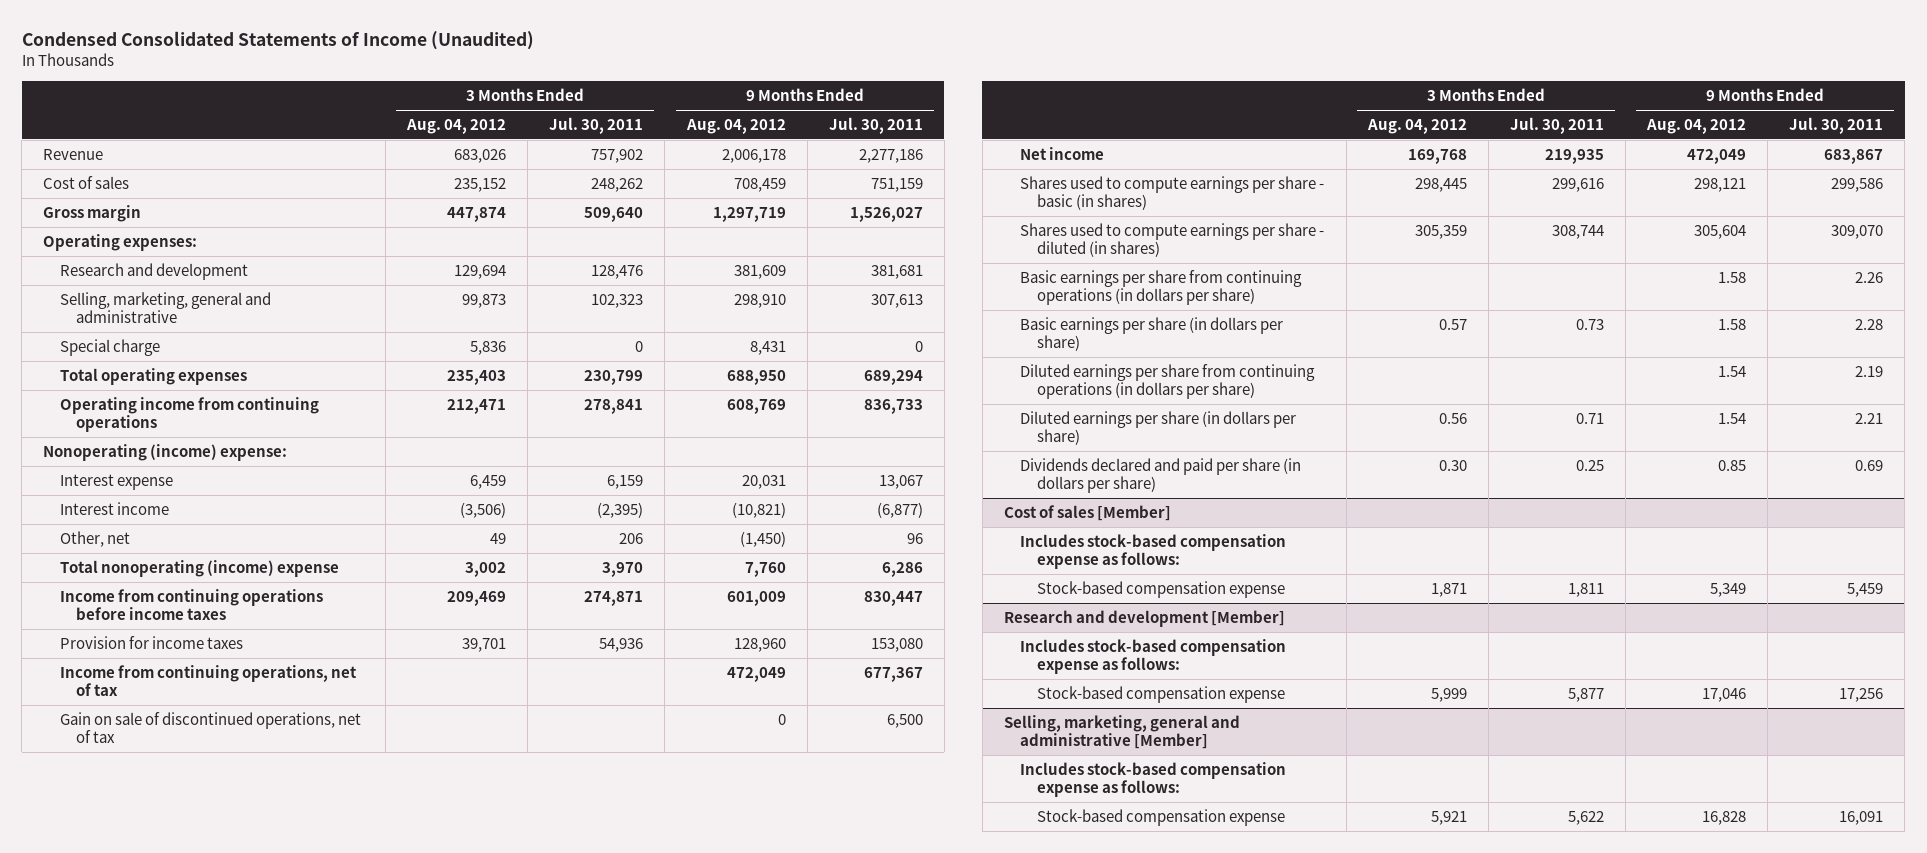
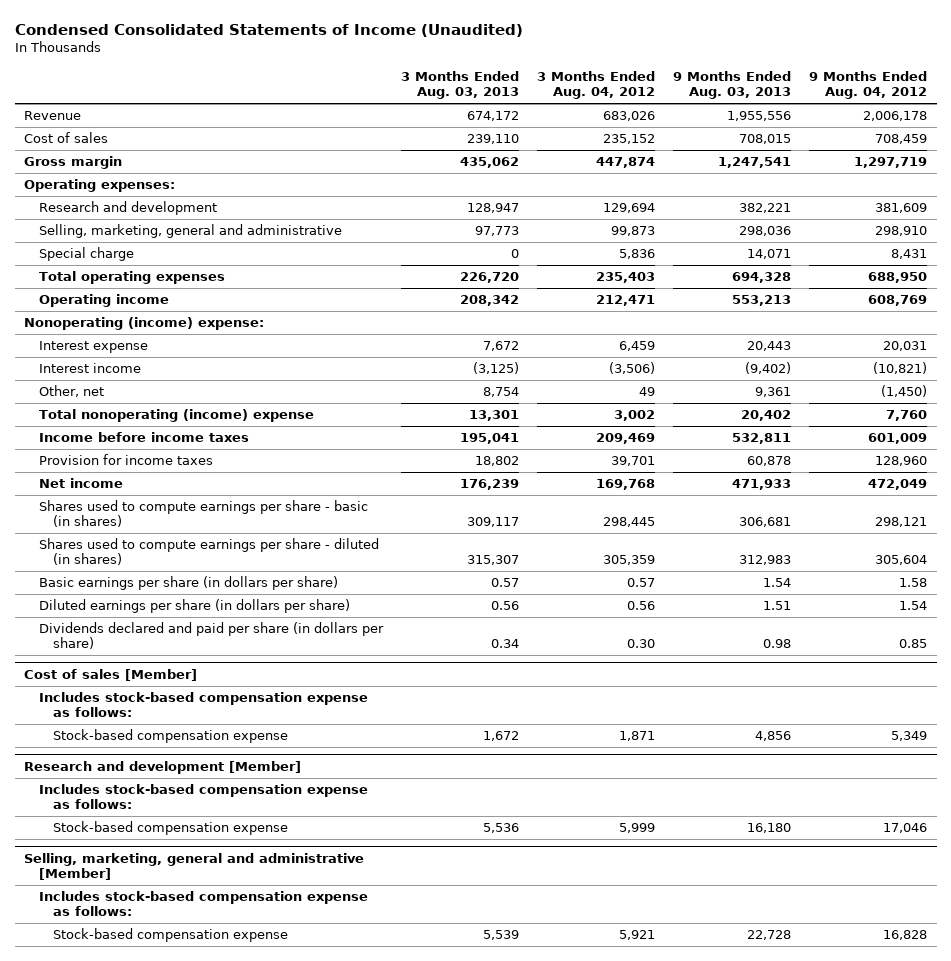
[549,117,644,135] Jul. 30, 2011 -> none
[828,117,923,135] Jul. 30, 2011 -> none
none -> [400,71,519,100] 3 Months Ended Aug. 03, 2013
none -> [673,71,792,100] 9 Months Ended Aug. 03, 2013
[59,396,319,433] Operating income from continuing operations -> [38,294,169,308] Operating income
[59,588,323,621] Income from continuing operations before income taxes -> [38,432,249,443] Income before income taxes
[59,664,357,697] Income from continuing operations, net of tax -> none
[59,711,361,744] Gain on sale of discontinued operations, net of tax -> none
[1020,269,1303,306] Basic earnings per share from continuing operations (in dollars per share) -> none
[1020,363,1316,400] Diluted earnings per share from continuing operations (in dollars per share) -> none

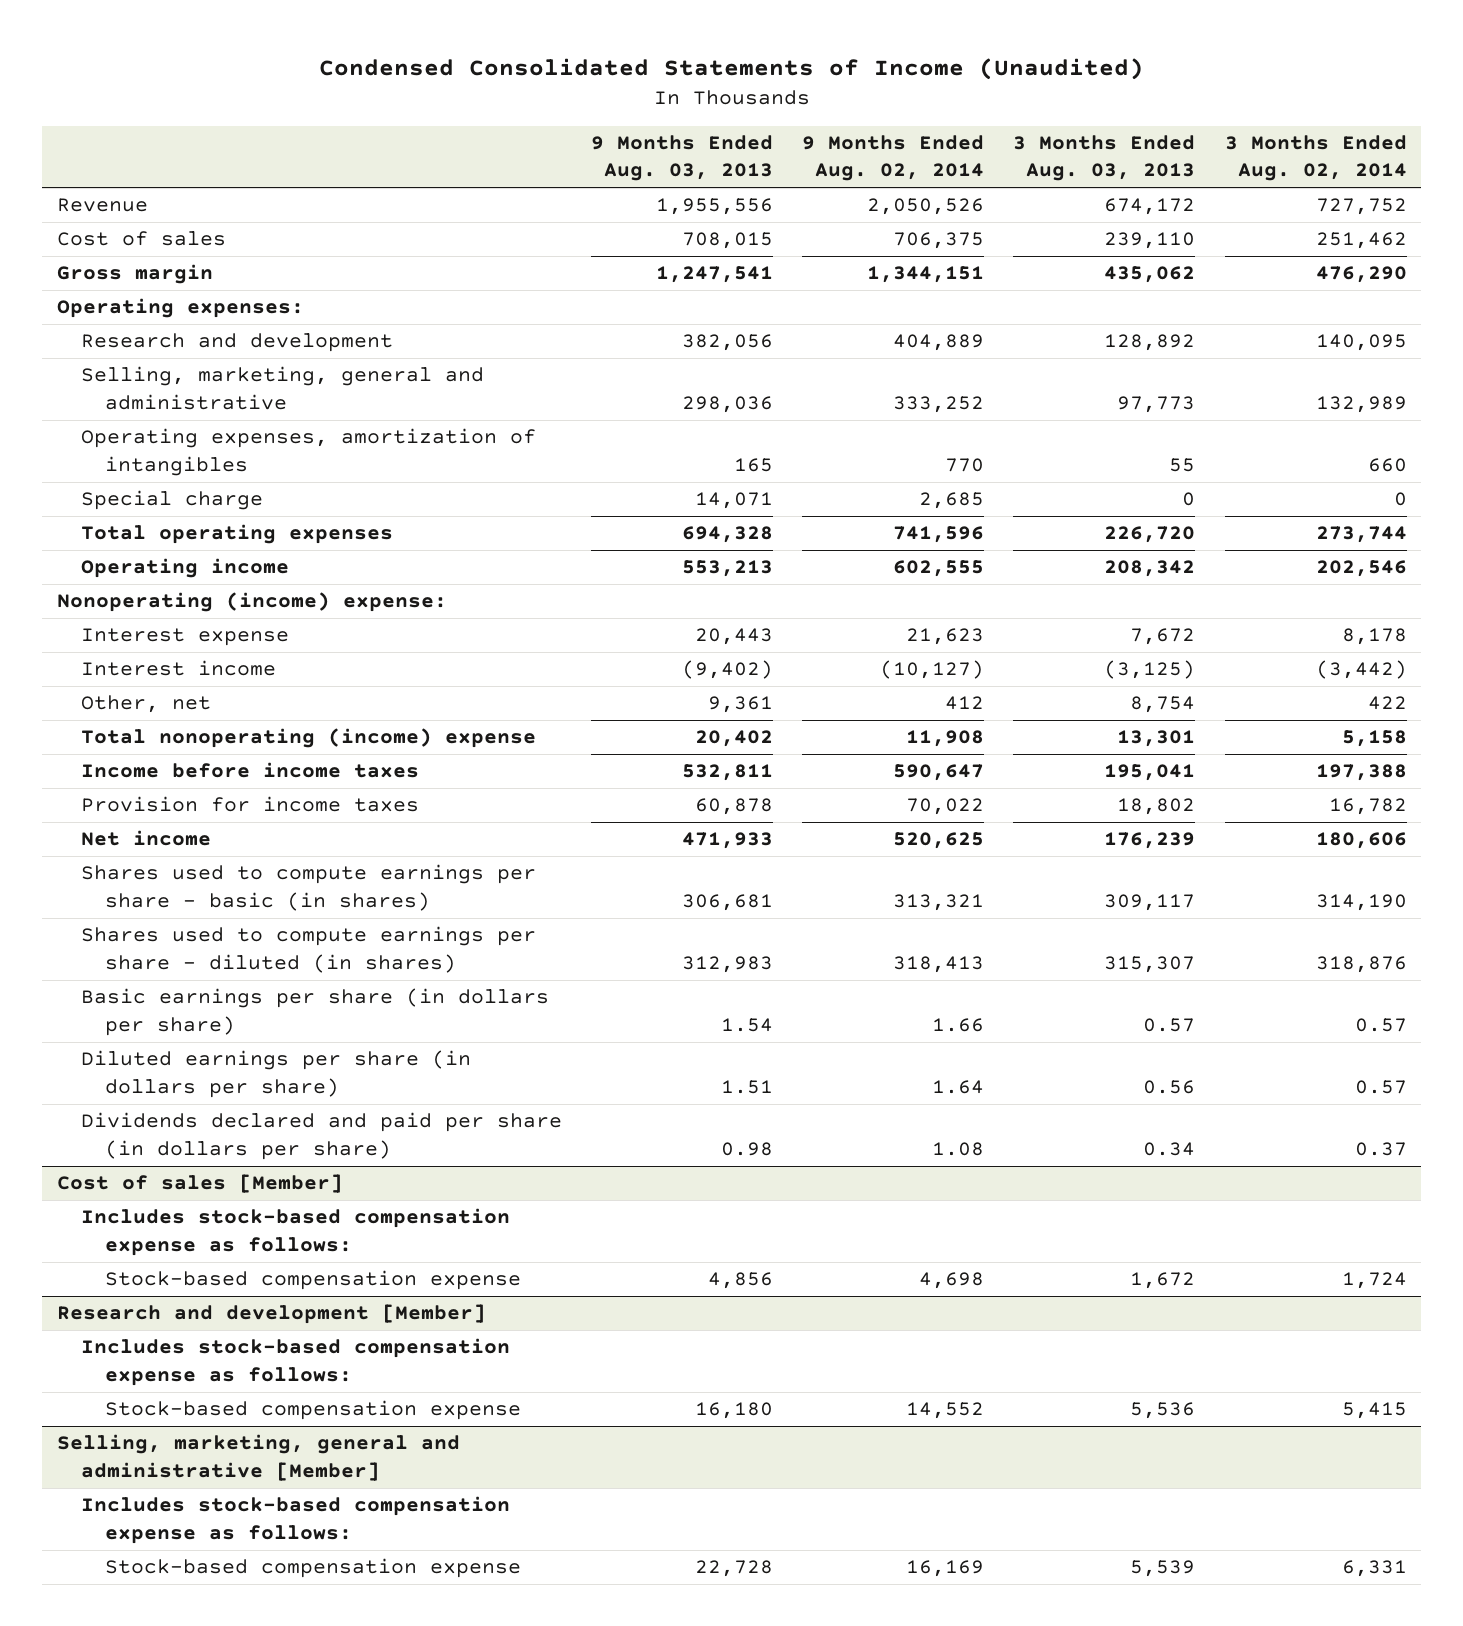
[537,71,656,100] 3 Months Ended Aug. 04, 2012 -> none
[809,71,928,100] 9 Months Ended Aug. 04, 2012 -> none
none -> [802,134,985,182] 9 Months Ended Aug. 02, 2014
none -> [1224,134,1407,182] 3 Months Ended Aug. 02, 2014
[466,203,519,214] 128,947 -> [1104,334,1196,352] 128,892
[739,203,792,214] 382,221 -> [681,334,773,352] 382,056
none -> [80,428,536,476] Operating expenses, amortization of intangibles

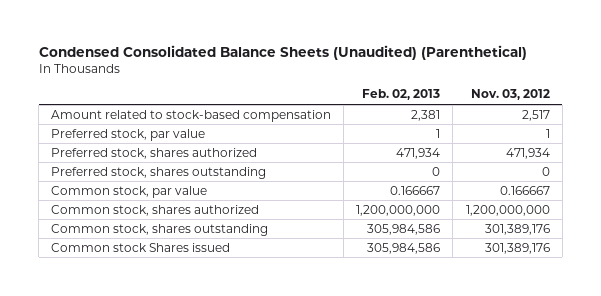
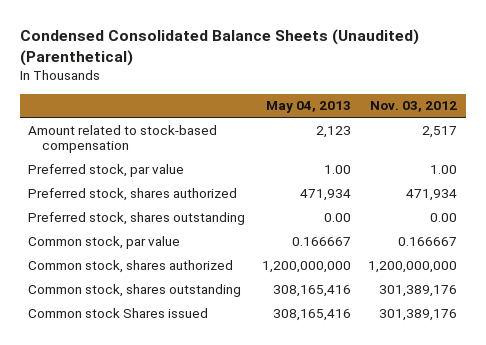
[362,89,441,101] Feb. 02, 2013 -> none
none -> [266,101,352,114] May 04, 2013
[545,128,550,138] 1 -> [430,164,458,174] 1.00
[541,166,550,176] 0 -> [430,212,458,222] 0.00

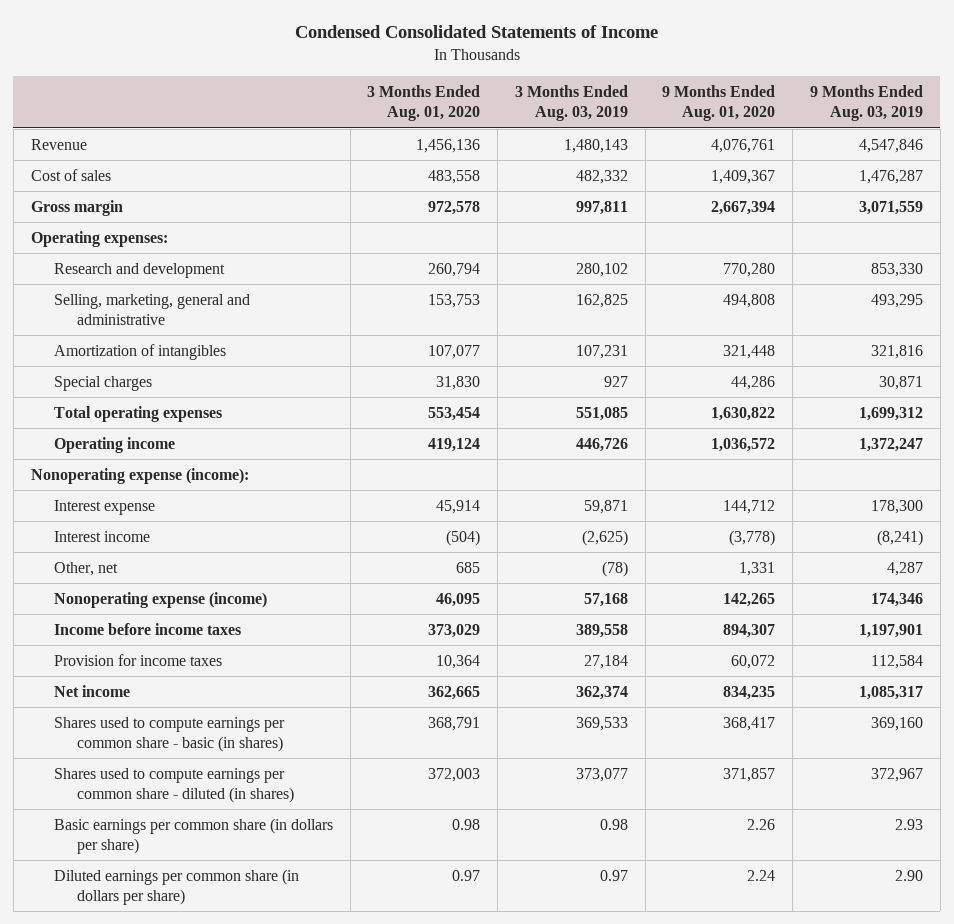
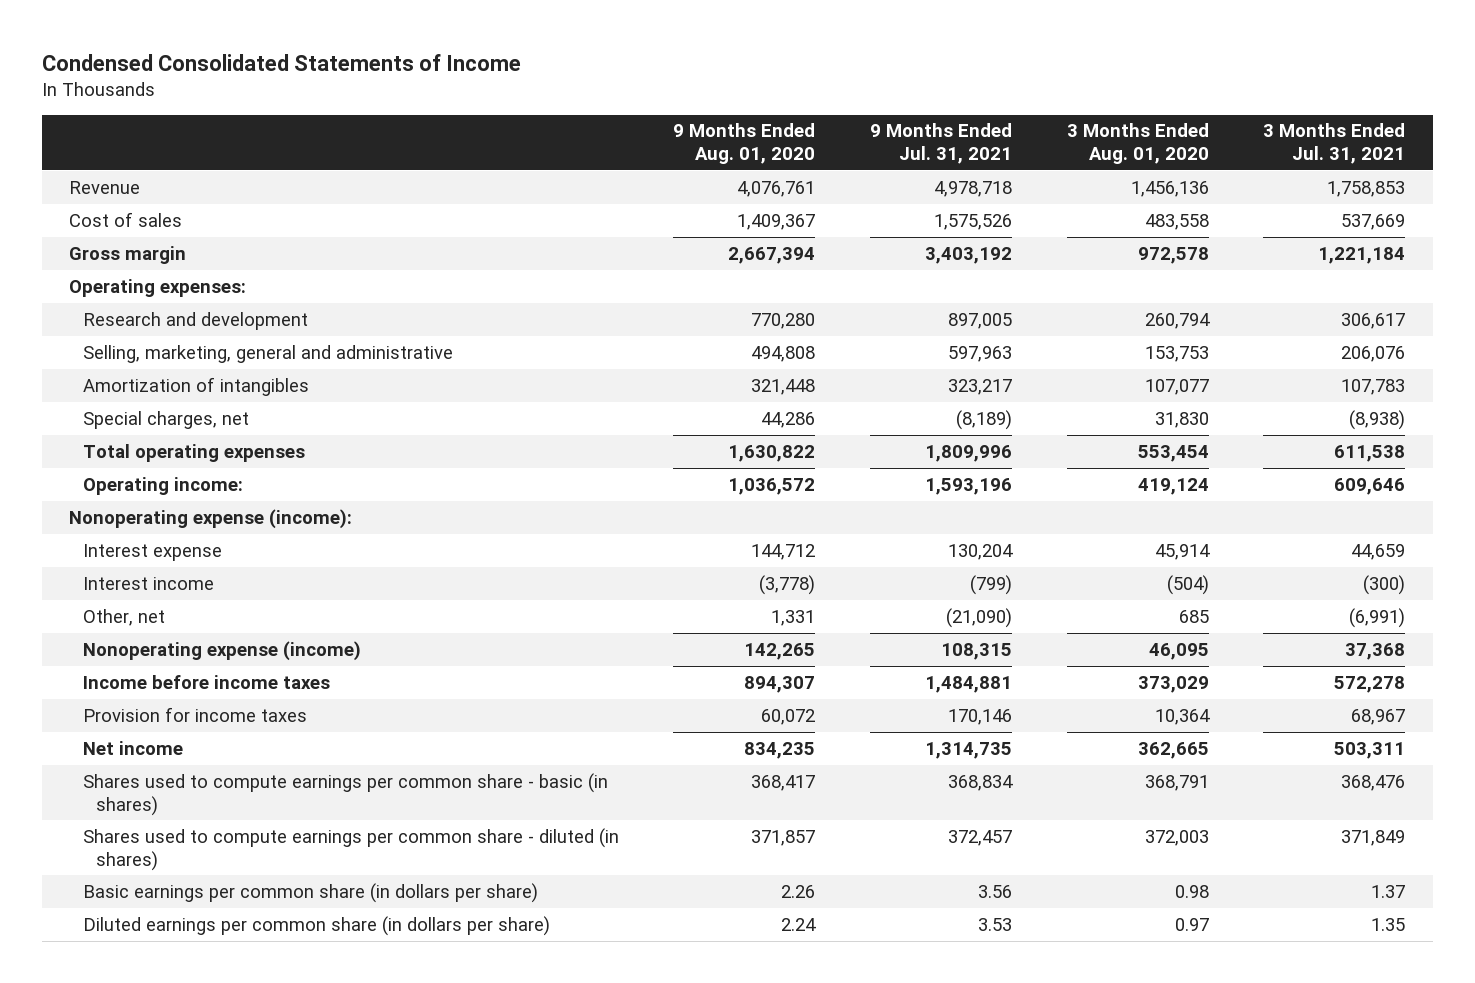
[514,85,628,122] 3 Months Ended Aug. 03, 2019 -> none
[809,85,923,122] 9 Months Ended Aug. 03, 2019 -> none
none -> [869,123,1012,165] 9 Months Ended Jul. 31, 2021
none -> [1263,123,1406,165] 3 Months Ended Jul. 31, 2021
[53,375,152,391] Special charges -> [82,410,249,429] Special charges, net
[53,436,175,453] Operating income -> [82,476,243,495] Operating income:

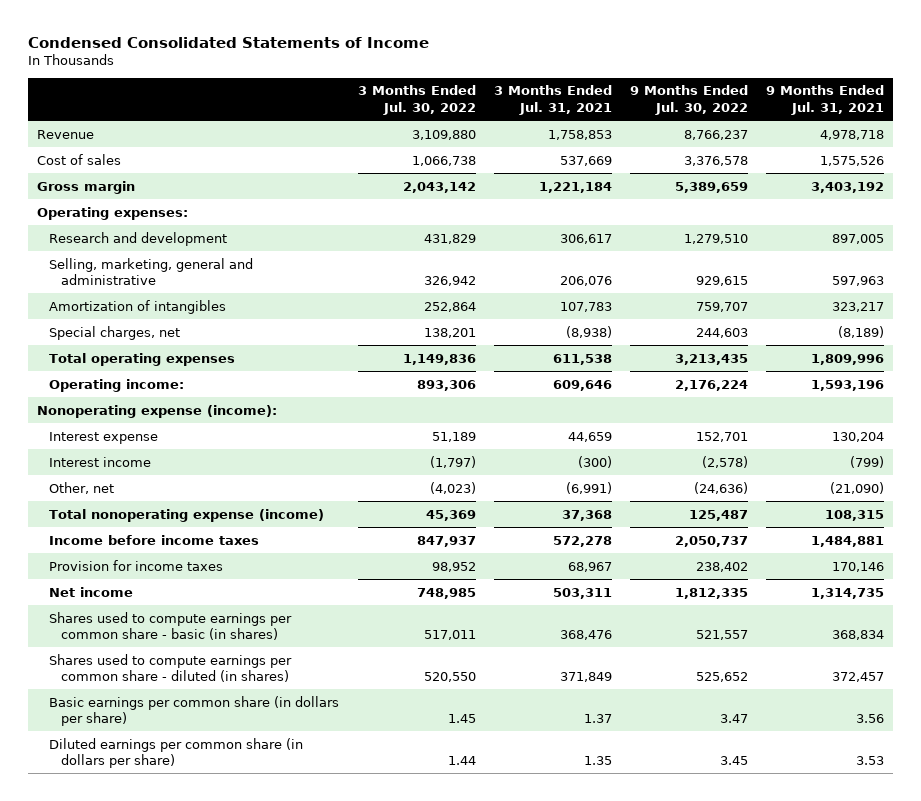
[673,123,816,165] 9 Months Ended Aug. 01, 2020 -> none
[1066,123,1209,165] 3 Months Ended Aug. 01, 2020 -> none
none -> [357,85,476,115] 3 Months Ended Jul. 30, 2022
none -> [629,85,748,115] 9 Months Ended Jul. 30, 2022
[82,640,361,661] Nonoperating expense (income) -> [49,508,325,522] Total nonoperating expense (income)

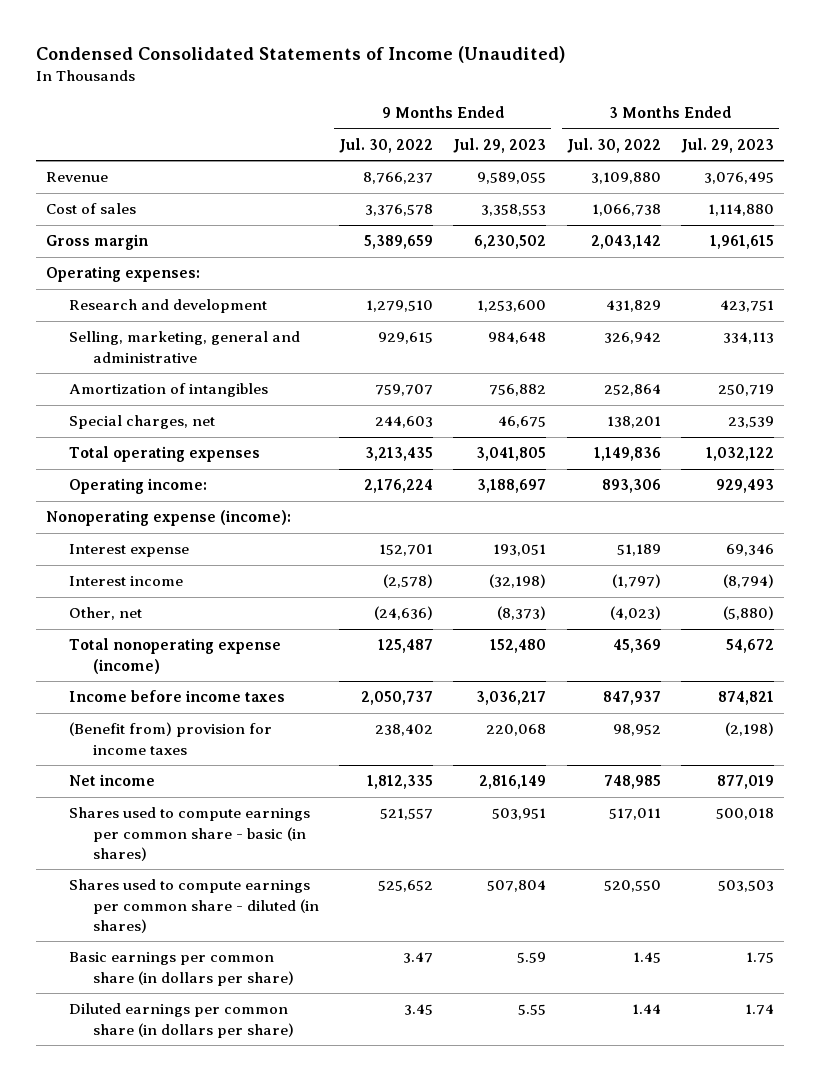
[28,37,430,49] Condensed Consolidated Statements of Income -> [35,45,565,63] Condensed Consolidated Statements of Income (Unaudited)
[493,85,612,115] 3 Months Ended Jul. 31, 2021 -> none
[765,85,884,115] 9 Months Ended Jul. 31, 2021 -> none
none -> [453,137,547,153] Jul. 29, 2023
none -> [680,137,774,153] Jul. 29, 2023
[49,559,224,571] Provision for income taxes -> [69,722,273,755] (Benefit from) provision for income taxes

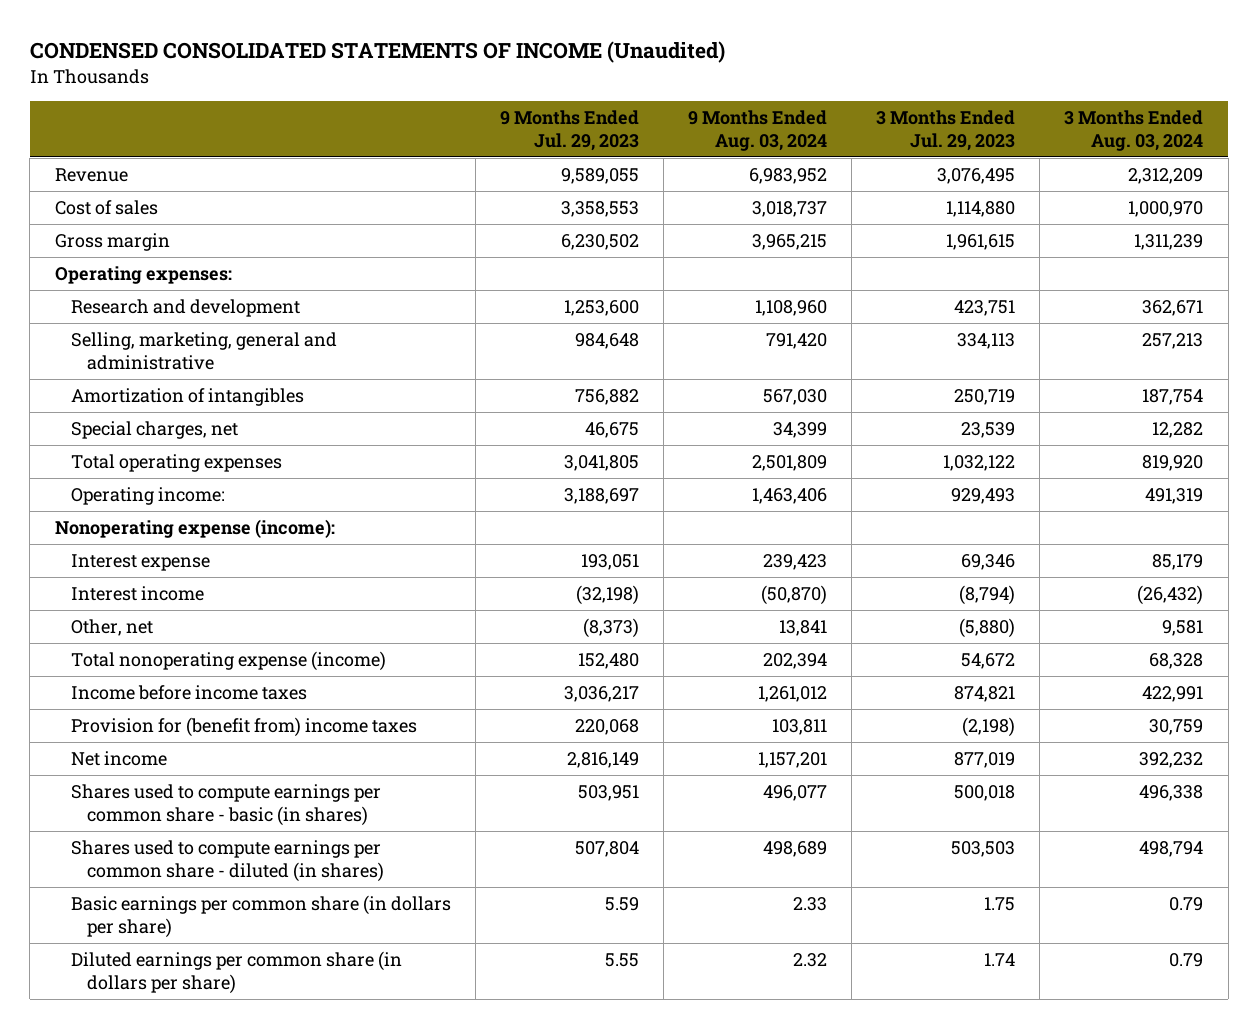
[35,45,565,63] Condensed Consolidated Statements of Income (Unaudited) -> [29,41,725,64] CONDENSED CONSOLIDATED STATEMENTS OF INCOME (Unaudited)
[339,137,434,153] Jul. 30, 2022 -> none
[566,137,661,153] Jul. 30, 2022 -> none
none -> [688,109,828,151] 9 Months Ended Aug. 03, 2024
none -> [1064,109,1204,151] 3 Months Ended Aug. 03, 2024
[69,722,273,755] (Benefit from) provision for income taxes -> [70,716,417,737] Provision for (benefit from) income taxes

